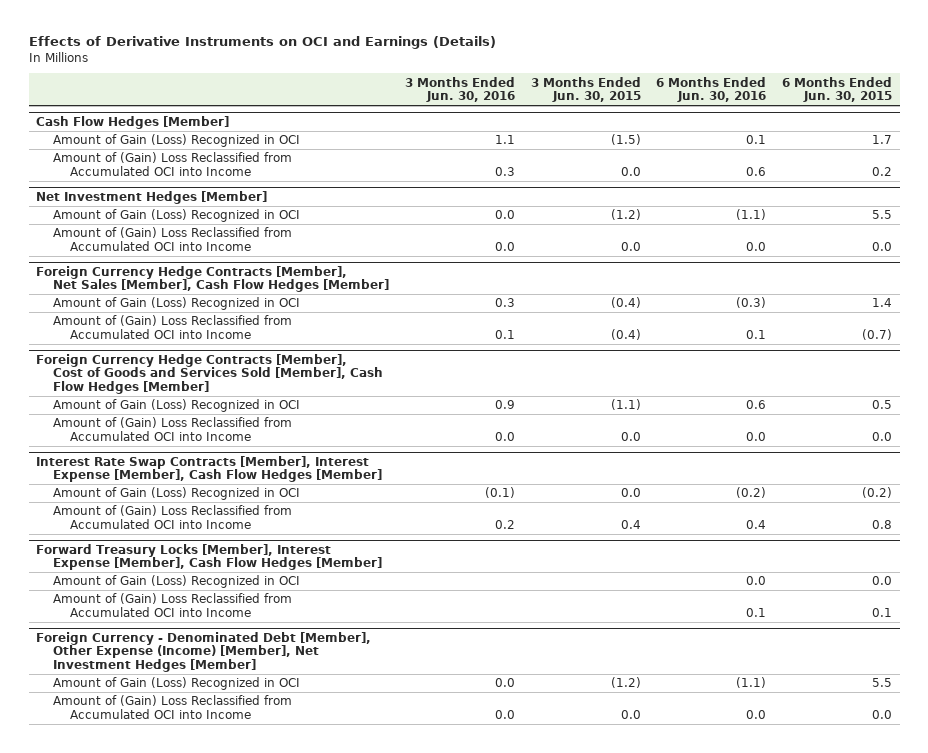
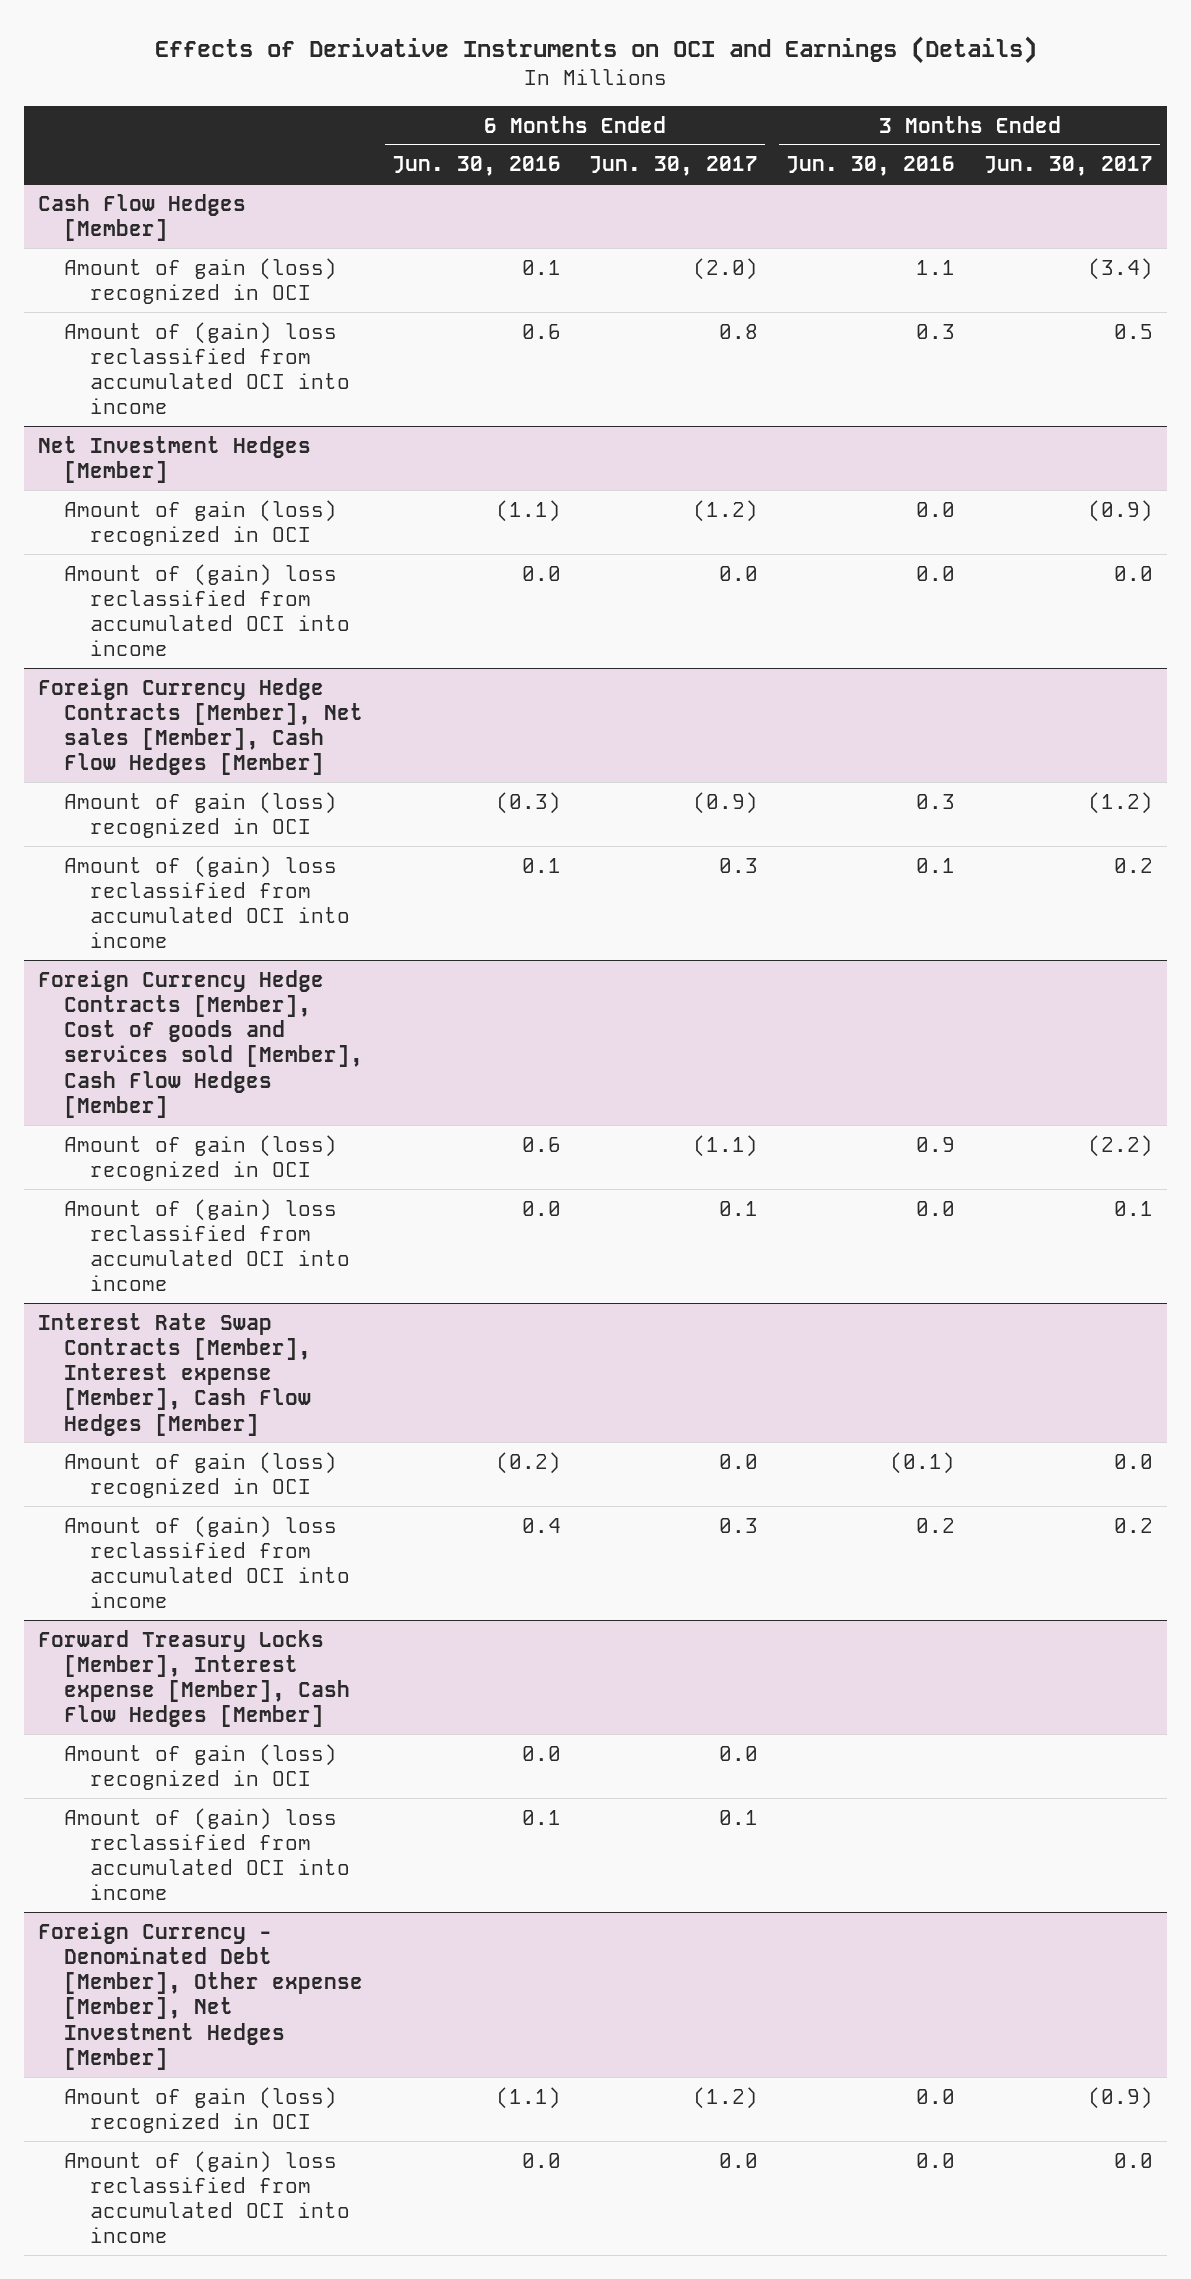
[530,76,641,103] 3 Months Ended Jun. 30, 2015 -> none
[781,76,892,103] 6 Months Ended Jun. 30, 2015 -> none
none -> [589,156,759,177] Jun. 30, 2017
none -> [983,156,1153,177] Jun. 30, 2017
[53,134,301,148] Amount of Gain (Loss) Recognized in OCI -> [64,257,338,304] Amount of gain (loss) recognized in OCI
[53,152,293,176] Amount of (Gain) Loss Reclassified from Accumulated OCI into Income -> [64,321,351,415] Amount of (gain) loss reclassified from accumulated OCI into income
[53,209,301,223] Amount of Gain (Loss) Recognized in OCI -> [64,499,338,546] Amount of gain (loss) recognized in OCI
[53,227,293,251] Amount of (Gain) Loss Reclassified from Accumulated OCI into Income -> [64,563,351,657] Amount of (gain) loss reclassified from accumulated OCI into income
[36,266,390,293] Foreign Currency Hedge Contracts [Member], Net Sales [Member], Cash Flow Hedges [Member] -> [38,677,364,776] Foreign Currency Hedge Contracts [Member], Net sales [Member], Cash Flow Hedges [Member]
[53,297,301,311] Amount of Gain (Loss) Recognized in OCI -> [64,791,338,838] Amount of gain (loss) recognized in OCI
[53,315,293,339] Amount of (Gain) Loss Reclassified from Accumulated OCI into Income -> [64,855,351,949] Amount of (gain) loss reclassified from accumulated OCI into income
[36,354,384,394] Foreign Currency Hedge Contracts [Member], Cost of Goods and Services Sold [Member], Cash Flow Hedges [Member] -> [38,969,364,1118] Foreign Currency Hedge Contracts [Member], Cost of goods and services sold [Member], Cash Flow Hedges [Member]
[53,399,301,413] Amount of Gain (Loss) Recognized in OCI -> [64,1134,338,1181] Amount of gain (loss) recognized in OCI
[53,417,293,441] Amount of (Gain) Loss Reclassified from Accumulated OCI into Income -> [64,1198,351,1292] Amount of (gain) loss reclassified from accumulated OCI into income
[36,456,383,483] Interest Rate Swap Contracts [Member], Interest Expense [Member], Cash Flow Hedges [Member] -> [38,1312,312,1436] Interest Rate Swap Contracts [Member], Interest expense [Member], Cash Flow Hedges [Member]
[53,487,301,501] Amount of Gain (Loss) Recognized in OCI -> [64,1451,338,1498] Amount of gain (loss) recognized in OCI
[53,505,293,529] Amount of (Gain) Loss Reclassified from Accumulated OCI into Income -> [64,1515,351,1609] Amount of (gain) loss reclassified from accumulated OCI into income
[36,544,383,571] Forward Treasury Locks [Member], Interest Expense [Member], Cash Flow Hedges [Member] -> [38,1629,351,1728] Forward Treasury Locks [Member], Interest expense [Member], Cash Flow Hedges [Member]
[53,575,301,589] Amount of Gain (Loss) Recognized in OCI -> [64,1743,338,1790] Amount of gain (loss) recognized in OCI
[53,593,293,617] Amount of (Gain) Loss Reclassified from Accumulated OCI into Income -> [64,1807,351,1901] Amount of (gain) loss reclassified from accumulated OCI into income
[36,632,372,672] Foreign Currency - Denominated Debt [Member], Other Expense (Income) [Member], Net Investment Hedges [Member] -> [38,1921,364,2070] Foreign Currency - Denominated Debt [Member], Other expense [Member], Net Investment Hedges [Member]
[53,677,301,691] Amount of Gain (Loss) Recognized in OCI -> [64,2086,338,2133] Amount of gain (loss) recognized in OCI
[53,695,293,719] Amount of (Gain) Loss Reclassified from Accumulated OCI into Income -> [64,2150,351,2244] Amount of (gain) loss reclassified from accumulated OCI into income

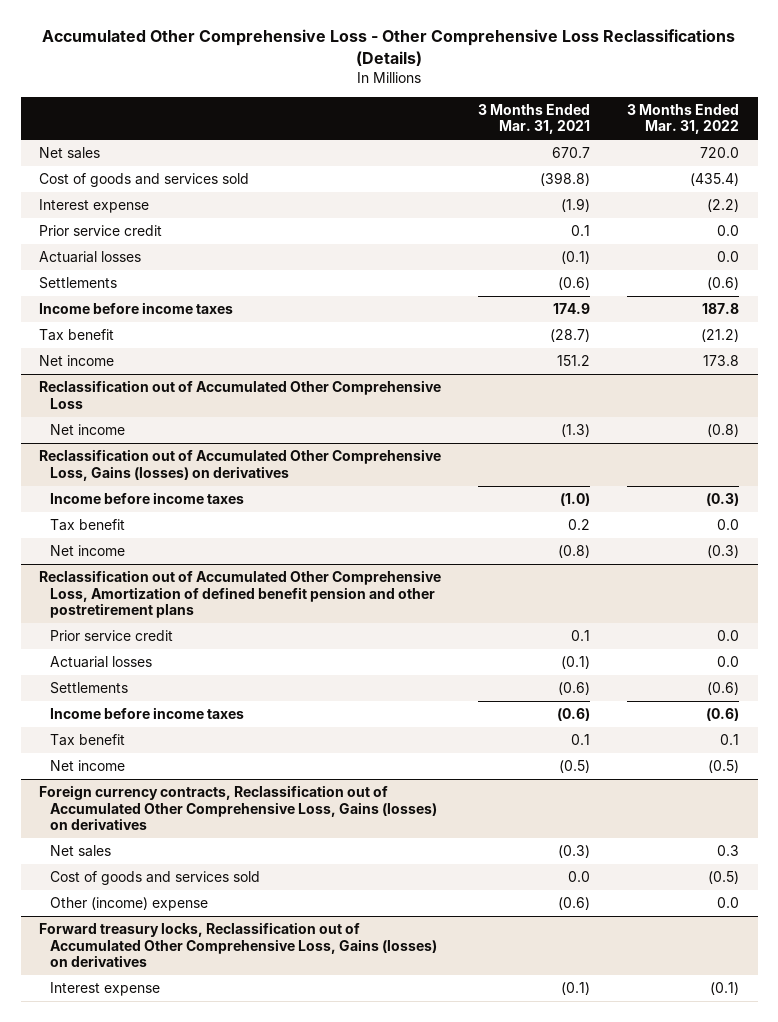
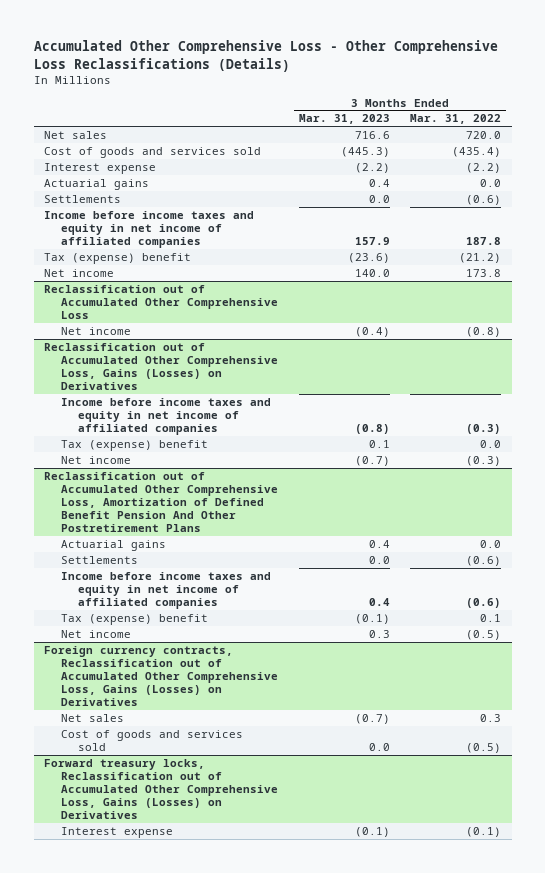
[478,103,591,135] 3 Months Ended Mar. 31, 2021 -> none
none -> [298,114,390,125] Mar. 31, 2023
[39,225,163,237] Prior service credit -> none
[39,251,142,264] Actuarial losses -> [44,178,150,190] Actuarial gains
[39,302,234,315] Income before income taxes -> [44,210,255,248] Income before income taxes and equity in net income of affiliated companies
[39,329,115,342] Tax benefit -> [44,252,192,264] Tax (expense) benefit
[39,449,442,481] Reclassification out of Accumulated Other Comprehensive Loss, Gains (losses) on derivatives -> [44,342,279,390] Reclassification out of Accumulated Other Comprehensive Loss, Gains (Losses) on Derivatives
[50,492,245,505] Income before income taxes -> [61,397,272,435] Income before income taxes and equity in net income of affiliated companies
[50,519,126,532] Tax benefit -> [61,439,209,451] Tax (expense) benefit
[50,630,174,642] Prior service credit -> none
[39,570,442,618] Reclassification out of Accumulated Other Comprehensive Loss, Amortization of defined benefit pension and other postretirement plans -> [44,471,279,532] Reclassification out of Accumulated Other Comprehensive Loss, Amortization of Defined Benefit Pension And Other Postretirement Plans
[50,656,153,669] Actuarial losses -> [61,539,167,551] Actuarial gains
[50,707,245,720] Income before income taxes -> [61,571,272,609] Income before income taxes and equity in net income of affiliated companies
[50,734,126,747] Tax benefit -> [61,613,209,625] Tax (expense) benefit
[39,785,438,830] Foreign currency contracts, Reclassification out of Accumulated Other Comprehensive Loss, Gains (losses) on derivatives -> [44,645,279,706] Foreign currency contracts, Reclassification out of Accumulated Other Comprehensive Loss, Gains (Losses) on Derivatives
[50,897,209,912] Other (income) expense -> none
[39,922,438,967] Forward treasury locks, Reclassification out of Accumulated Other Comprehensive Loss, Gains (losses) on derivatives -> [44,758,279,819] Forward treasury locks, Reclassification out of Accumulated Other Comprehensive Loss, Gains (Losses) on Derivatives

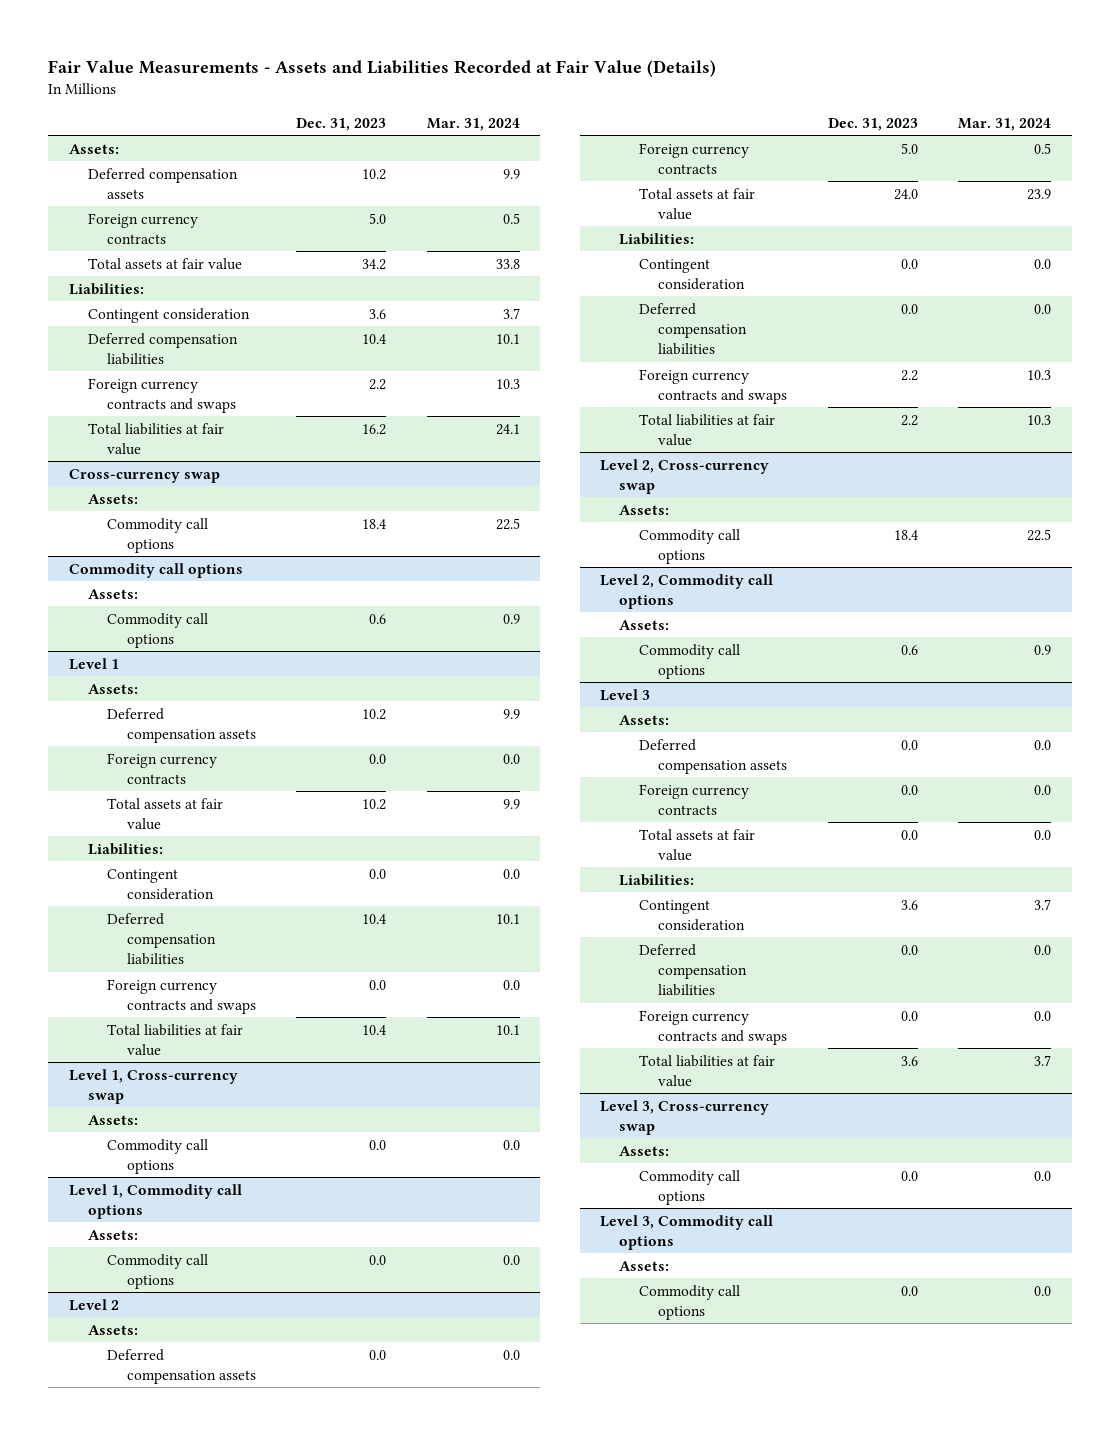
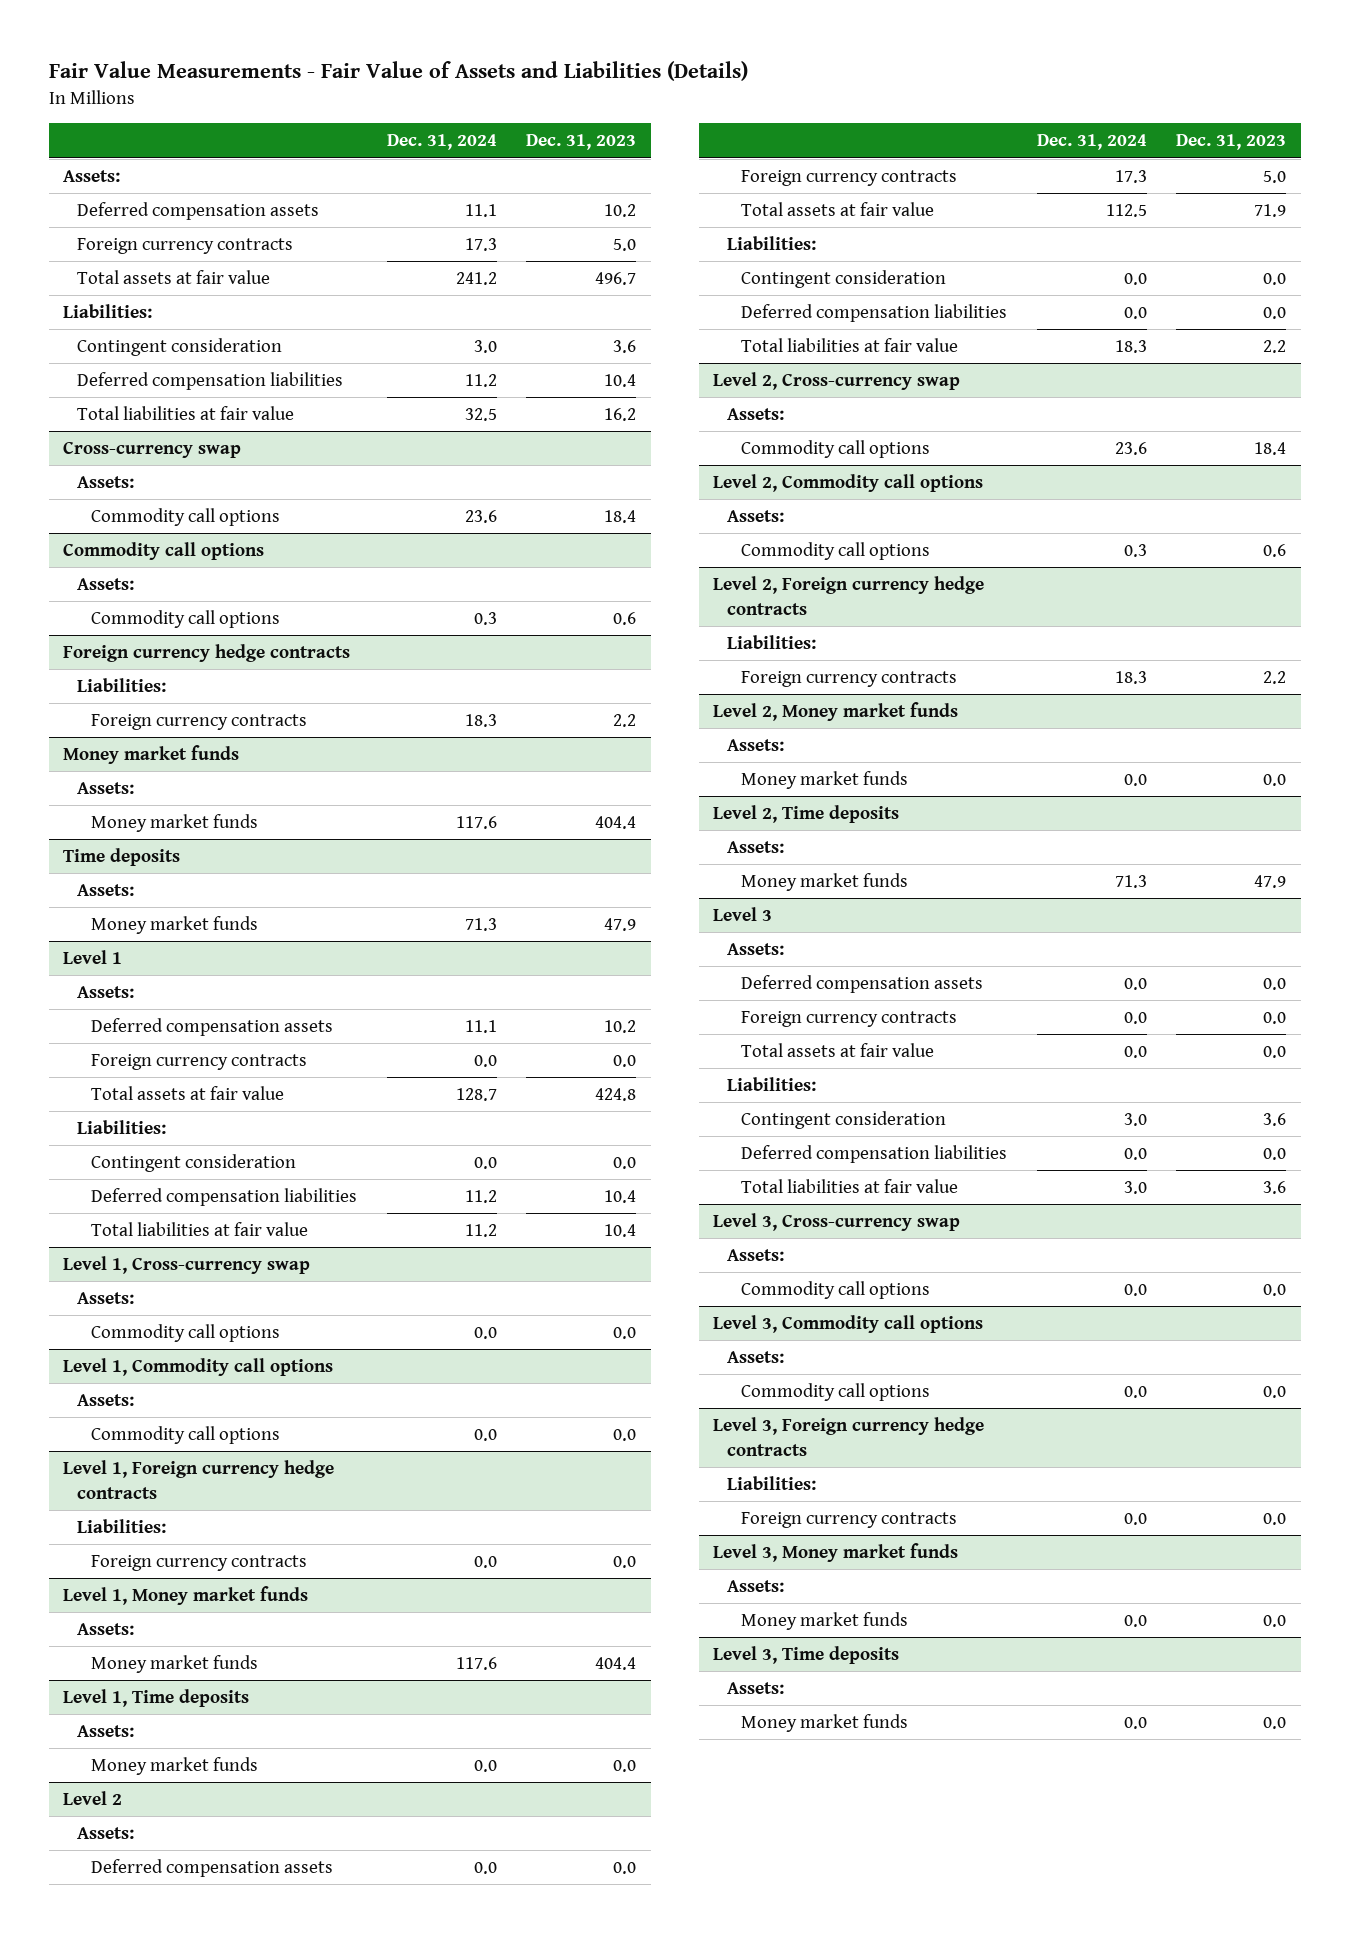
[48,59,717,77] Fair Value Measurements - Assets and Liabilities Recorded at Fair Value (Details) -> [48,61,748,82] Fair Value Measurements - Fair Value of Assets and Liabilities (Details)
[426,117,520,131] Mar. 31, 2024 -> none
none -> [386,134,497,151] Dec. 31, 2024
[362,258,387,270] 34.2 -> [595,272,637,286] 496.7
[88,377,237,413] Foreign currency contracts and swaps -> none
none -> [63,644,351,663] Foreign currency hedge contracts
none -> [77,678,167,693] Liabilities:
none -> [91,714,308,731] Foreign currency contracts
none -> [63,745,240,765] Money market funds
none -> [77,782,135,795] Assets:
none -> [91,814,259,833] Money market funds
none -> [63,848,181,867] Time deposits
none -> [77,884,135,897] Assets:
none -> [91,916,259,935] Money market funds
[362,798,387,810] 10.2 -> [595,1088,637,1102] 424.8
[107,978,256,1014] Foreign currency contracts and swaps -> none
none -> [63,1460,335,1499] Level 1, Foreign currency hedge contracts
none -> [77,1519,167,1534] Liabilities:
none -> [91,1555,308,1572] Foreign currency contracts
none -> [63,1586,309,1606] Level 1, Money market funds
none -> [77,1623,135,1636] Assets:
none -> [91,1655,259,1674] Money market funds
none -> [63,1689,250,1708] Level 1, Time deposits
none -> [77,1725,135,1738] Assets:
none -> [91,1757,259,1776] Money market funds
[893,188,918,200] 24.0 -> [1254,204,1287,218] 71.9
[638,368,787,404] Foreign currency contracts and swaps -> none
none -> [713,576,985,615] Level 2, Foreign currency hedge contracts
none -> [727,635,817,650] Liabilities:
none -> [741,671,958,688] Foreign currency contracts
none -> [713,702,959,722] Level 2, Money market funds
none -> [727,739,785,752] Assets:
none -> [741,771,909,790] Money market funds
none -> [713,805,900,824] Level 2, Time deposits
none -> [727,841,785,854] Assets:
none -> [741,873,909,892] Money market funds
[638,1009,787,1045] Foreign currency contracts and swaps -> none
none -> [713,1417,985,1456] Level 3, Foreign currency hedge contracts
none -> [727,1476,817,1491] Liabilities:
none -> [741,1512,958,1529] Foreign currency contracts
none -> [713,1543,959,1563] Level 3, Money market funds
none -> [727,1580,785,1593] Assets:
none -> [741,1612,909,1631] Money market funds
none -> [713,1646,900,1665] Level 3, Time deposits
none -> [727,1682,785,1695] Assets:
none -> [741,1714,909,1733] Money market funds

